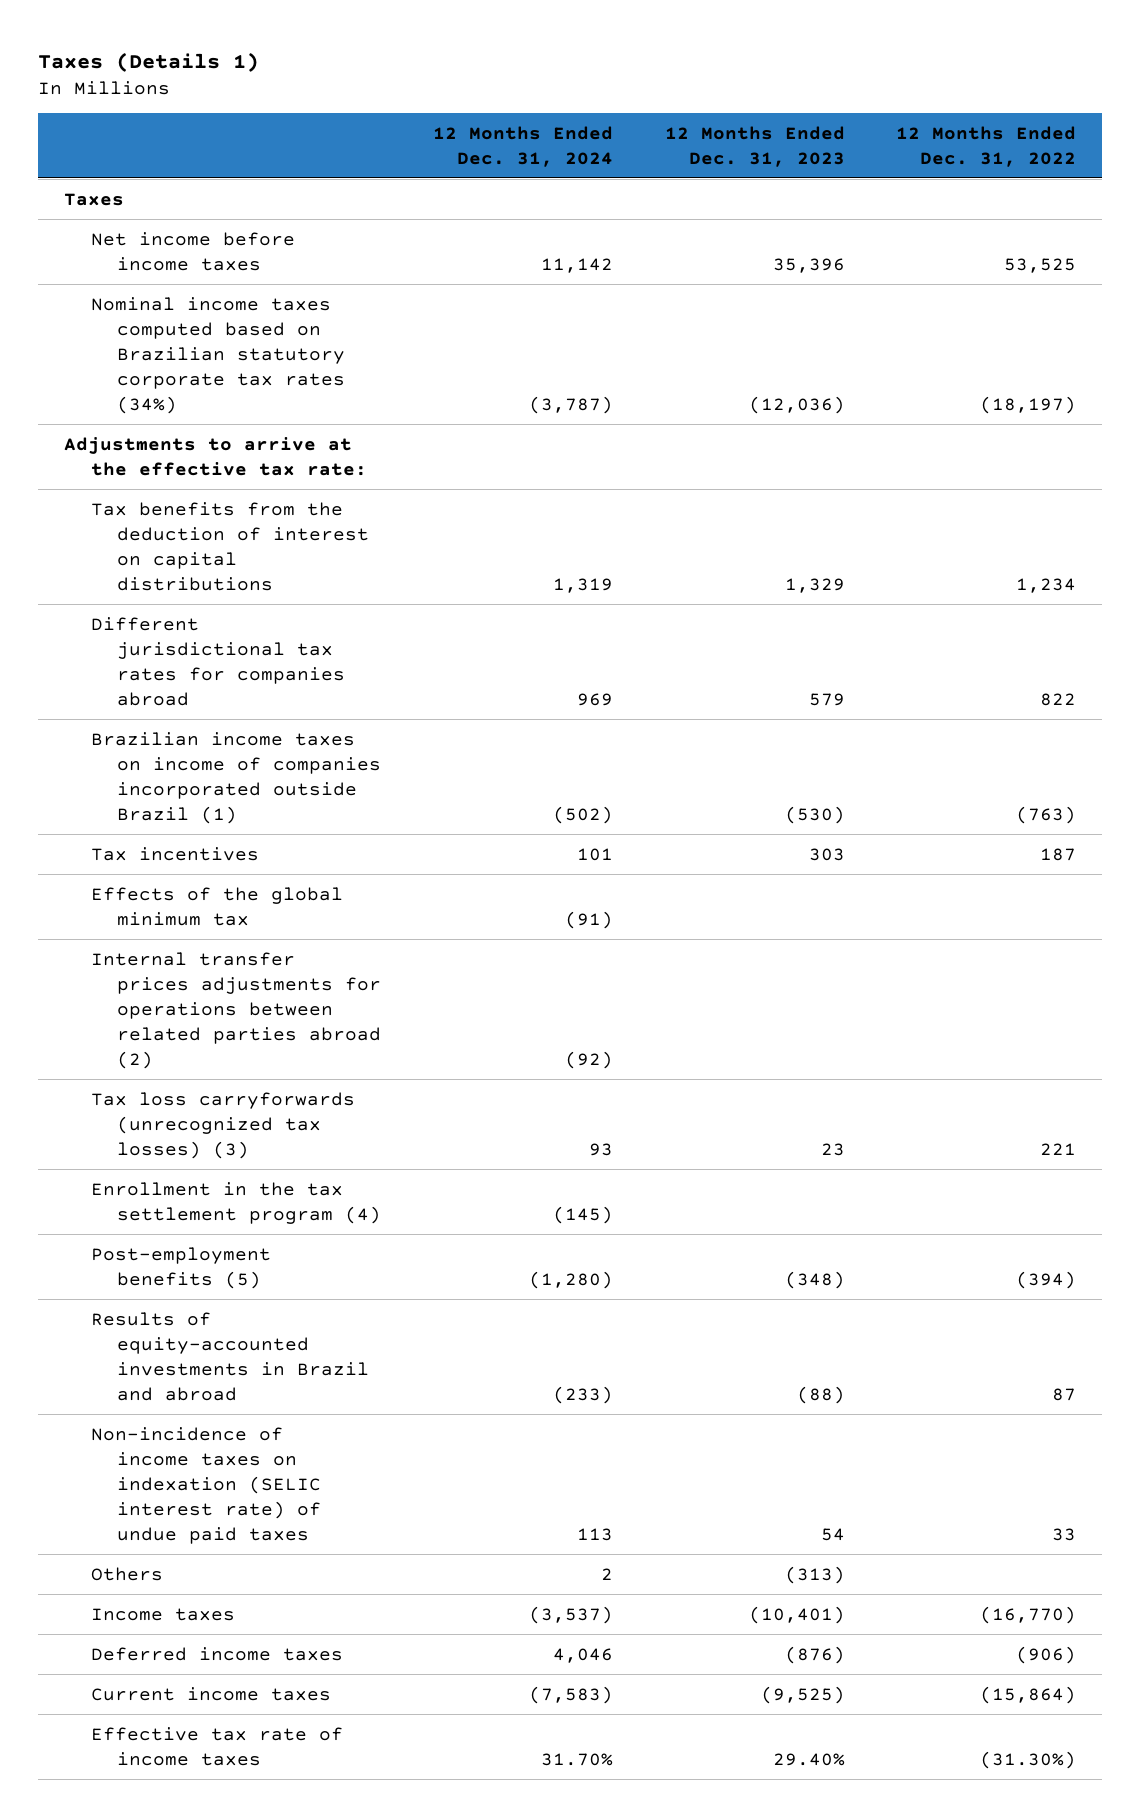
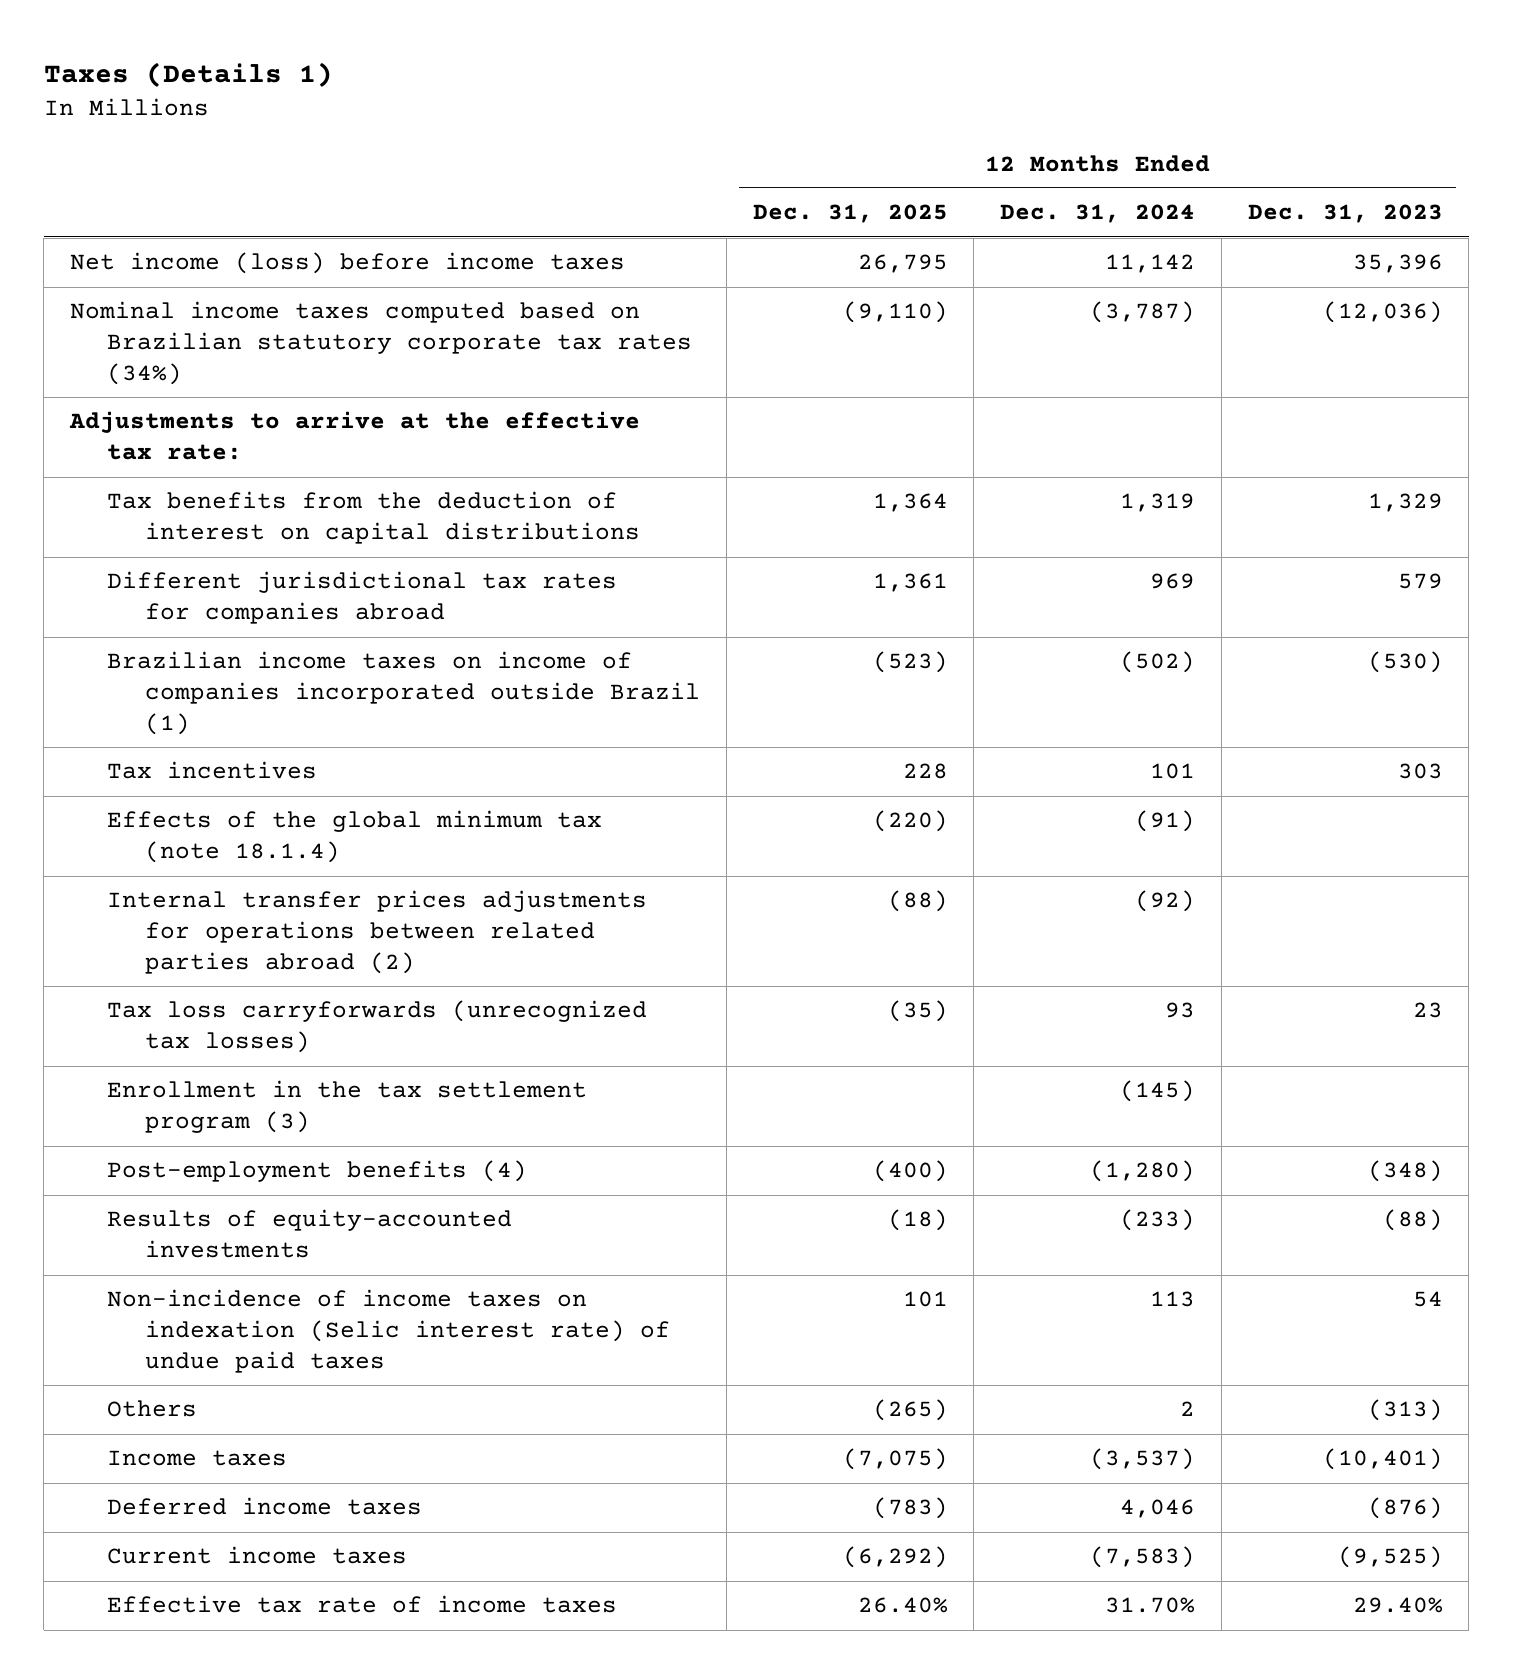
[896,125,1077,167] 12 Months Ended Dec. 31, 2022 -> none
none -> [752,204,948,224] Dec. 31, 2025
[63,192,124,206] Taxes -> none
[90,231,295,271] Net income before income taxes -> [69,252,625,275] Net income (loss) before income taxes
[90,886,343,926] Effects of the global minimum tax -> [107,810,603,864] Effects of the global minimum tax (note 18.1.4)
[90,1091,355,1159] Tax loss carryforwards (unrecognized tax losses) (3) -> [107,1000,648,1054] Tax loss carryforwards (unrecognized tax losses)
[90,1181,382,1224] Enrollment in the tax settlement program (4) -> [107,1080,588,1134] Enrollment in the tax settlement program (3)
[90,1246,271,1289] Post-employment benefits (5) -> [107,1160,528,1183] Post-employment benefits (4)
[90,1311,370,1401] Results of equity-accounted investments in Brazil and abroad -> [107,1209,513,1259] Results of equity-accounted investments
[90,1426,322,1544] Non-incidence of income taxes on indexation (SELIC interest rate) of undue paid taxes -> [107,1289,671,1374] Non-incidence of income taxes on indexation (Selic interest rate) of undue paid taxes

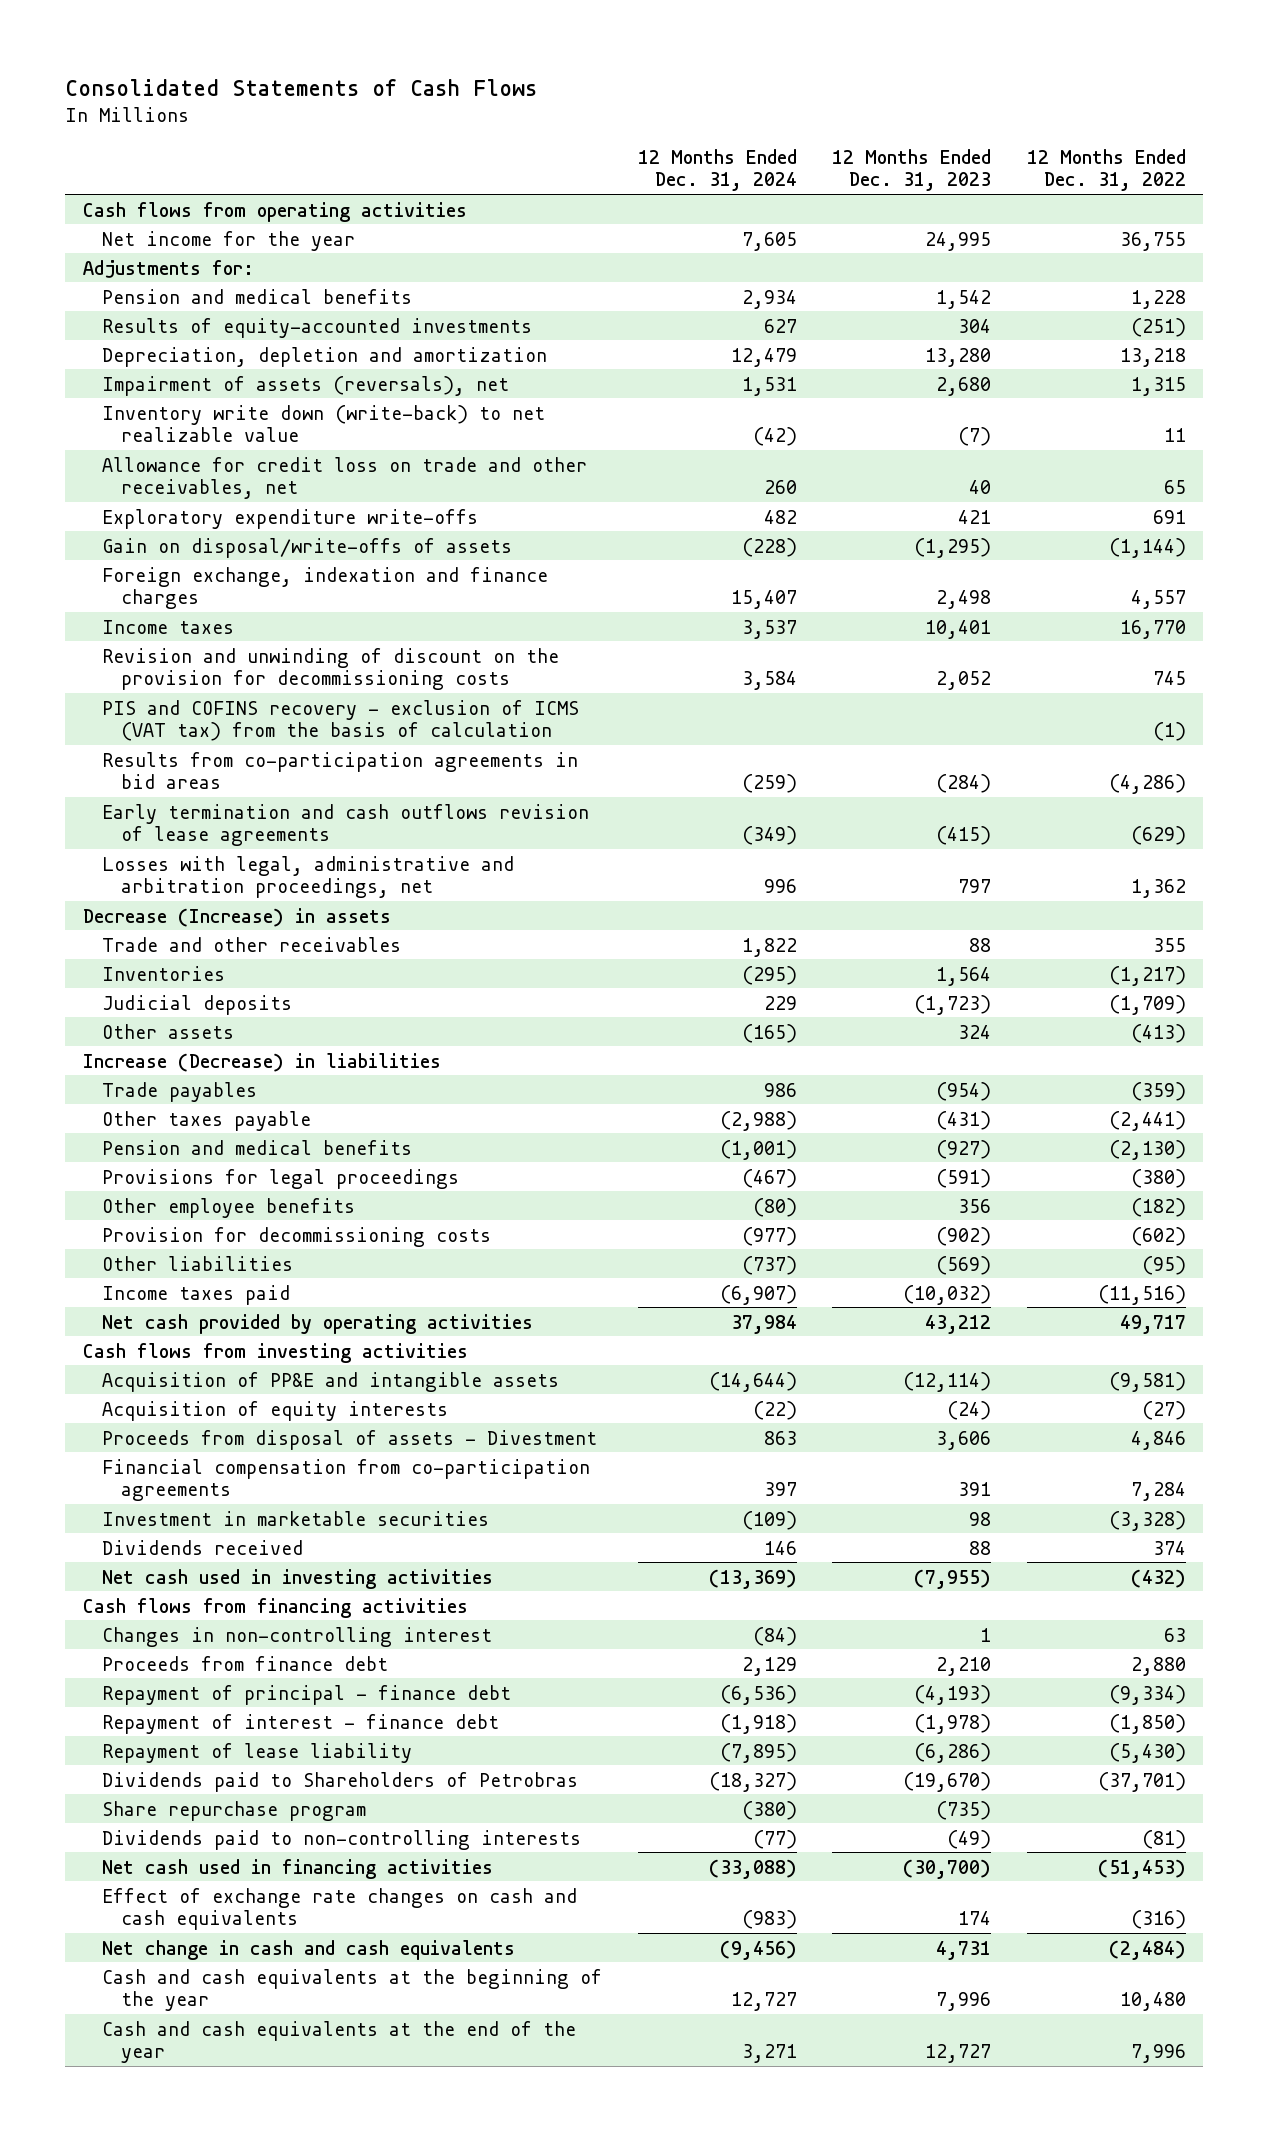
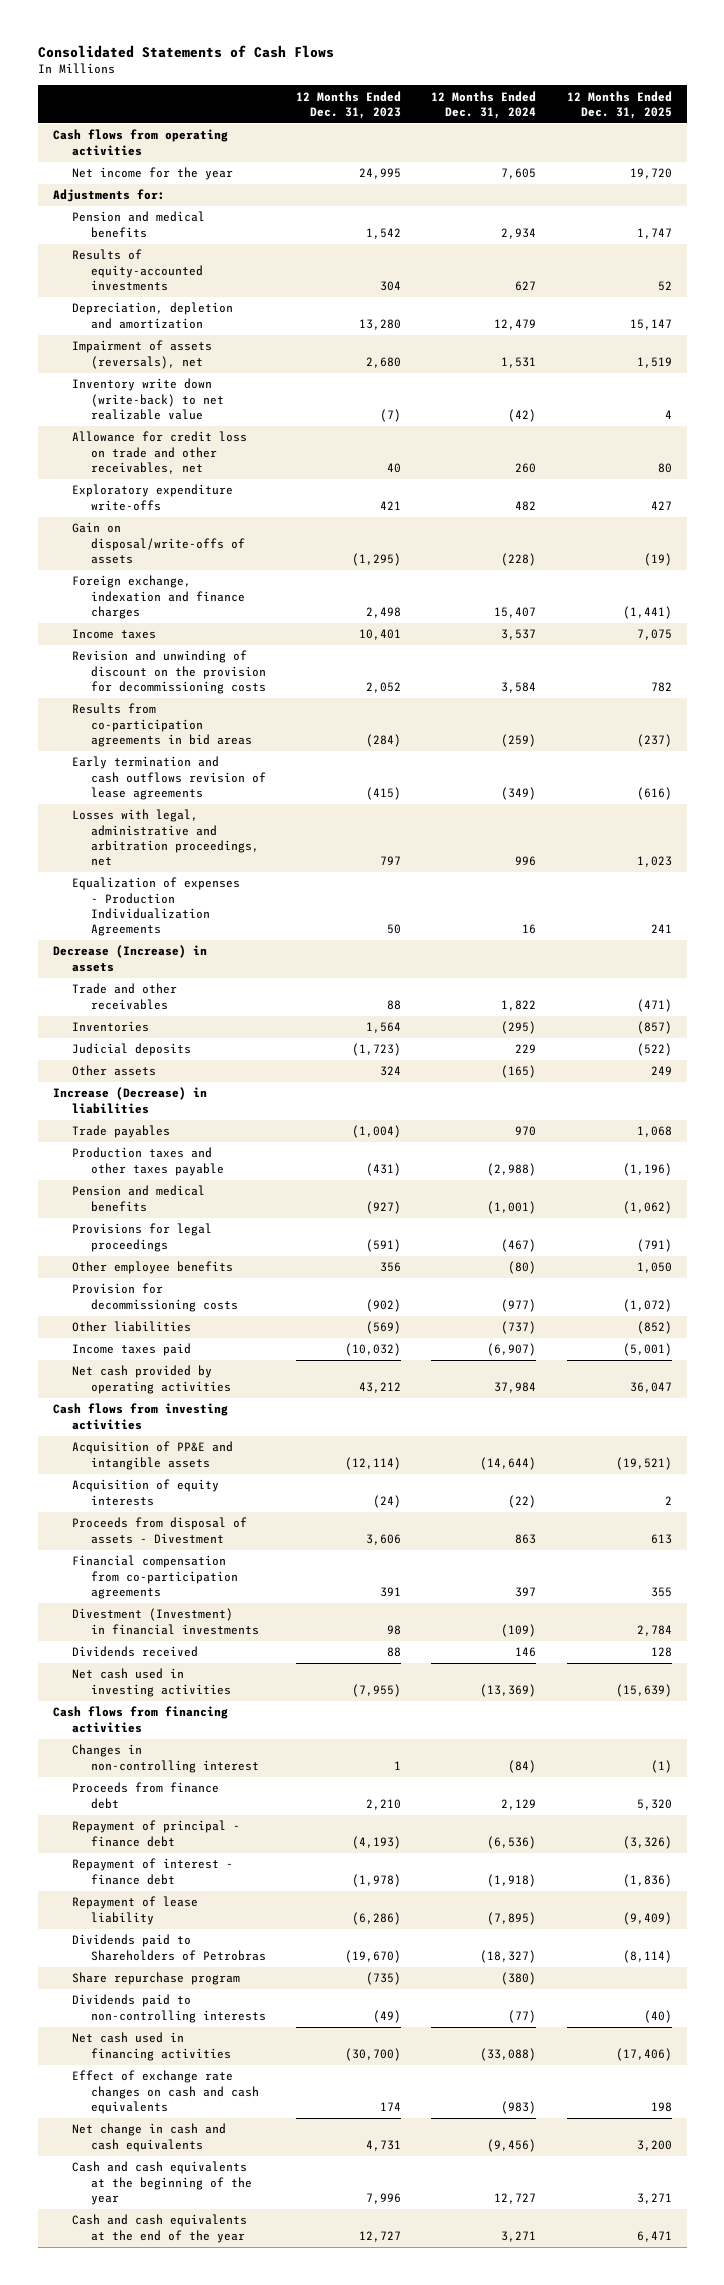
[1026,148,1186,192] 12 Months Ended Dec. 31, 2022 -> none
none -> [566,90,672,120] 12 Months Ended Dec. 31, 2025
[101,699,579,742] PIS and COFINS recovery - exclusion of ICMS (VAT tax) from the basis of calculation -> none
none -> [71,877,240,937] Equalization of expenses - Production Individualization Agreements
[763,1082,797,1097] 986 -> [515,1126,537,1137] 970
[936,1081,992,1101] (954) -> [352,1125,402,1139] (1,004)
[101,1110,311,1131] Other taxes payable -> [71,1147,224,1176] Production taxes and other taxes payable
[101,1510,489,1526] Investment in marketable securities -> [71,1608,259,1635] Divestment (Investment) in financial investments

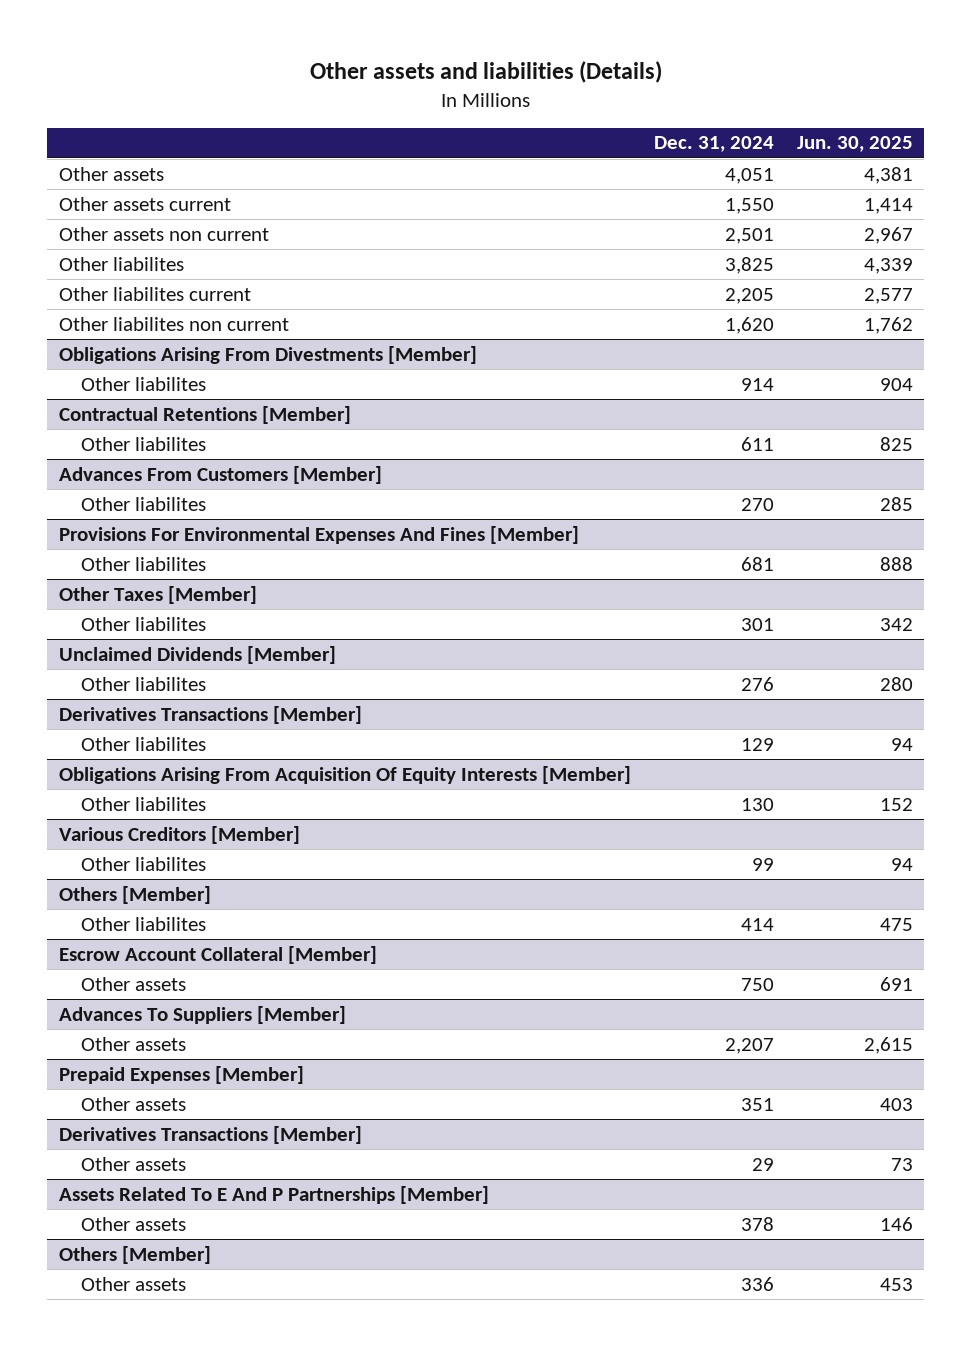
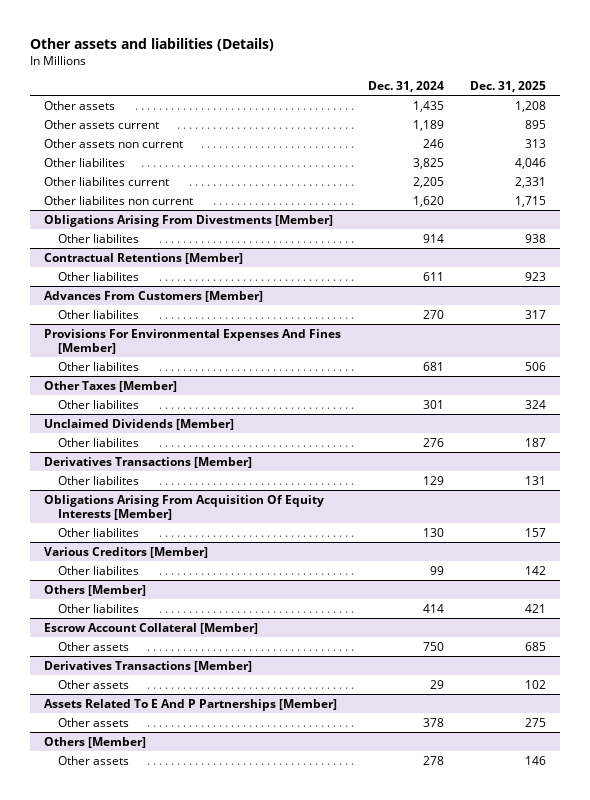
[796,136,913,153] Jun. 30, 2025 -> none
none -> [470,81,547,93] Dec. 31, 2025
[724,167,774,184] 4,051 -> [412,100,444,112] 1,435
[724,197,774,214] 1,550 -> [412,119,444,131] 1,189
[724,227,774,244] 2,501 -> [422,138,444,148] 246
[58,1005,346,1024] Advances To Suppliers [Member] -> none
[80,1036,186,1051] Other assets -> none
[58,1065,304,1084] Prepaid Expenses [Member] -> none
[80,1096,186,1111] Other assets -> none
[740,1276,774,1291] 336 -> [422,755,444,765] 278

